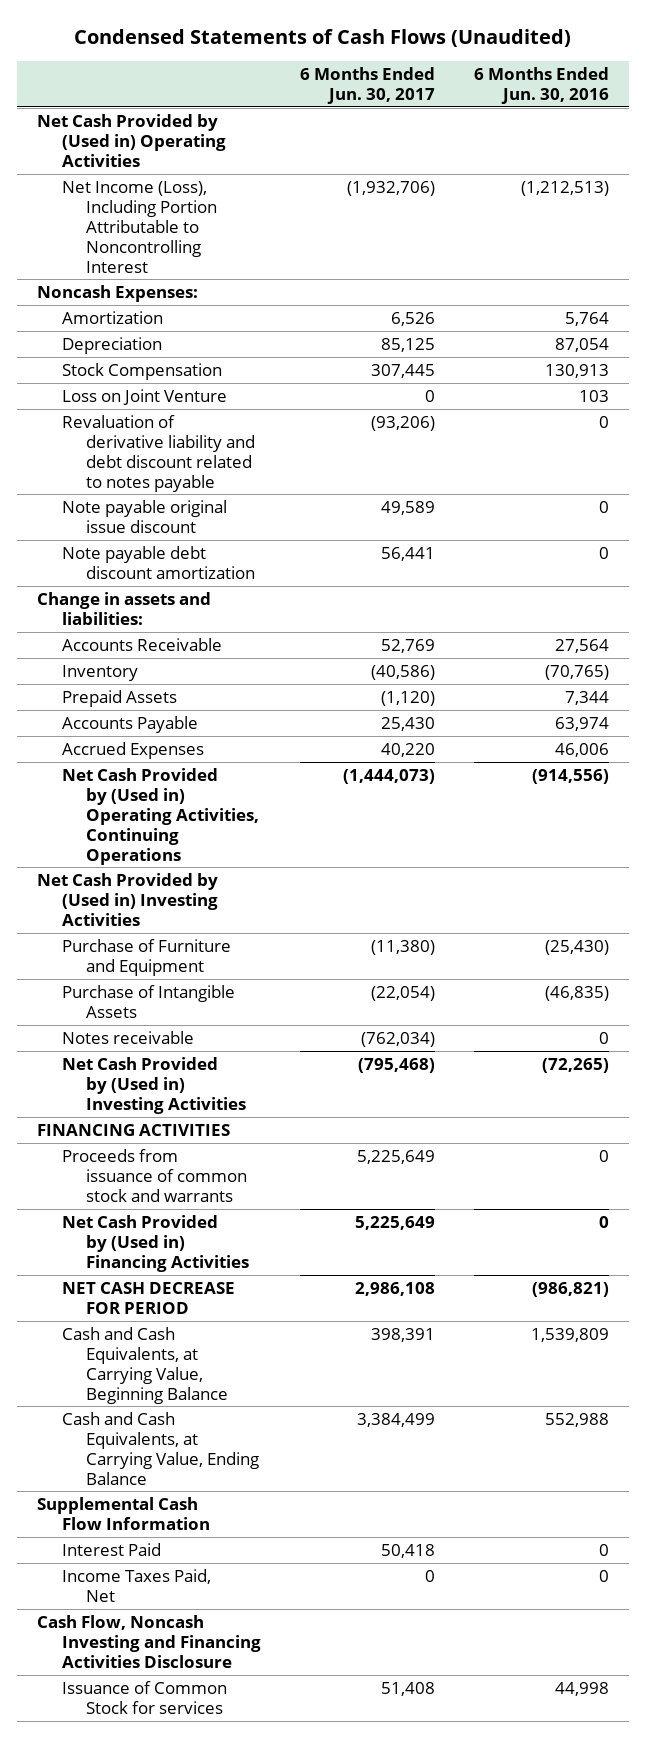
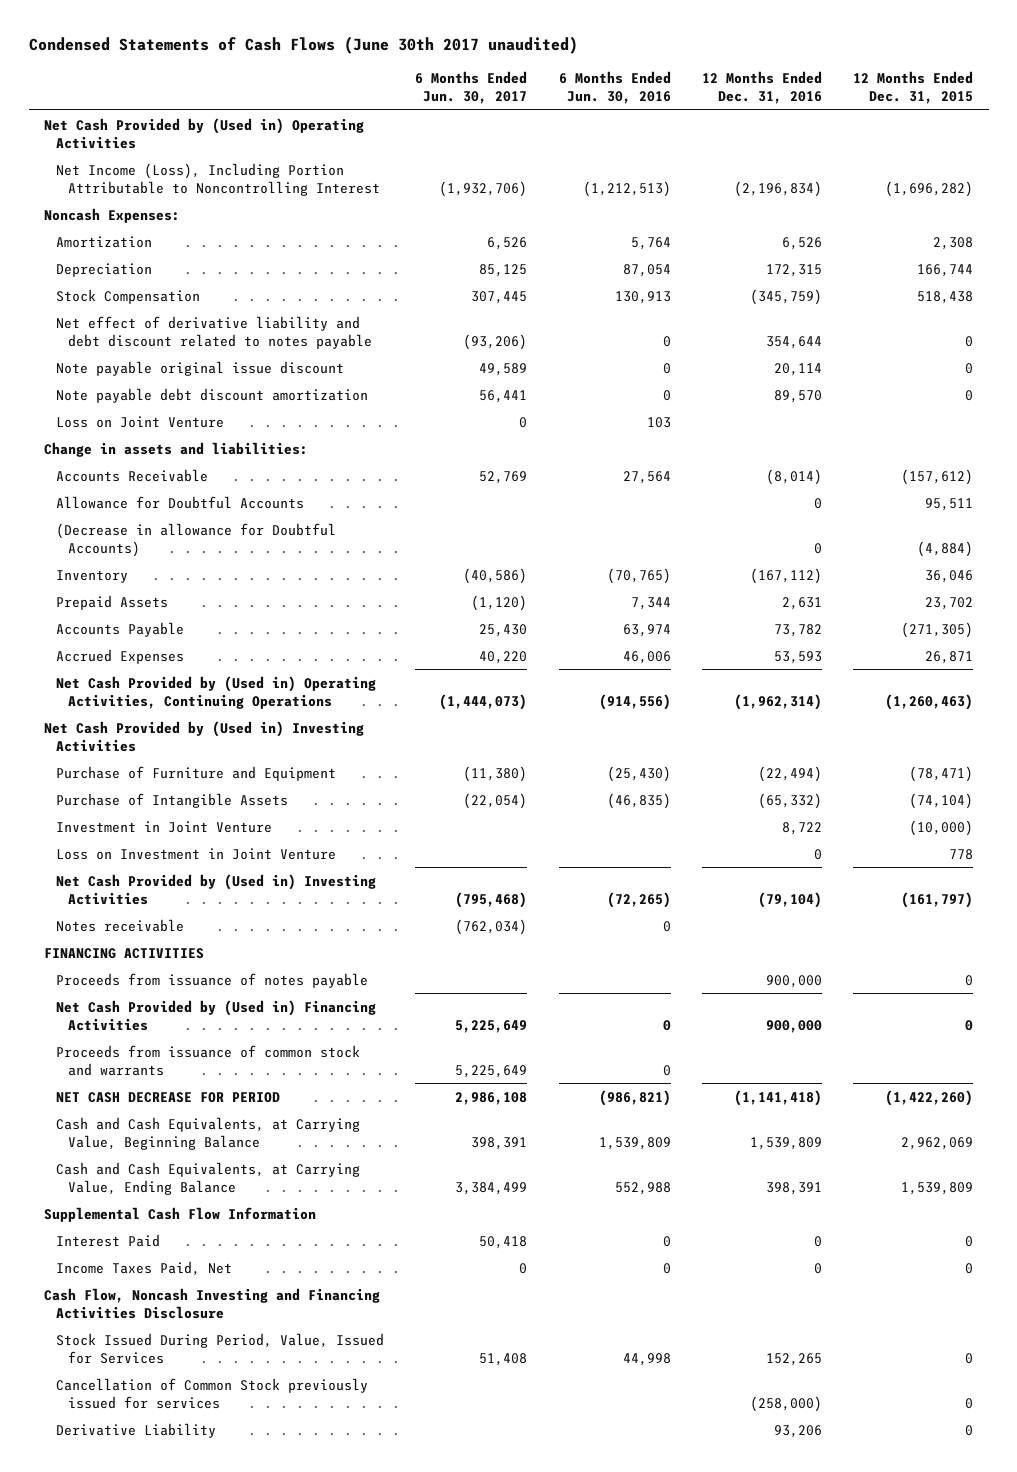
[74,29,572,48] Condensed Statements of Cash Flows (Unaudited) -> [28,36,578,55] Condensed Statements of Cash Flows (June 30th 2017 unaudited)
none -> [701,71,822,105] 12 Months Ended Dec. 31, 2016
none -> [853,71,974,105] 12 Months Ended Dec. 31, 2015
[61,414,256,492] Revaluation of derivative liability and debt discount related to notes payable -> [56,315,372,349] Net effect of derivative liability and debt discount related to notes payable
[61,388,227,405] Loss on Joint Venture -> [56,415,225,428] Loss on Joint Venture
none -> [56,495,305,509] Allowance for Doubtful Accounts
none -> [56,522,337,557] (Decrease in allowance for Doubtful Accounts)
none -> [56,820,273,833] Investment in Joint Venture
none -> [56,847,337,860] Loss on Investment in Joint Venture
[61,1030,194,1044] Notes receivable -> [56,918,185,932] Notes receivable
none -> [56,972,369,988] Proceeds from issuance of notes payable
[61,1148,248,1202] Proceeds from issuance of common stock and warrants -> [56,1044,361,1076] Proceeds from issuance of common stock and warrants
[61,1680,227,1714] Issuance of Common Stock for services -> [56,1332,385,1364] Stock Issued During Period, Value, Issued for Services
none -> [56,1377,369,1409] Cancellation of Common Stock previously issued for services
none -> [56,1422,217,1438] Derivative Liability

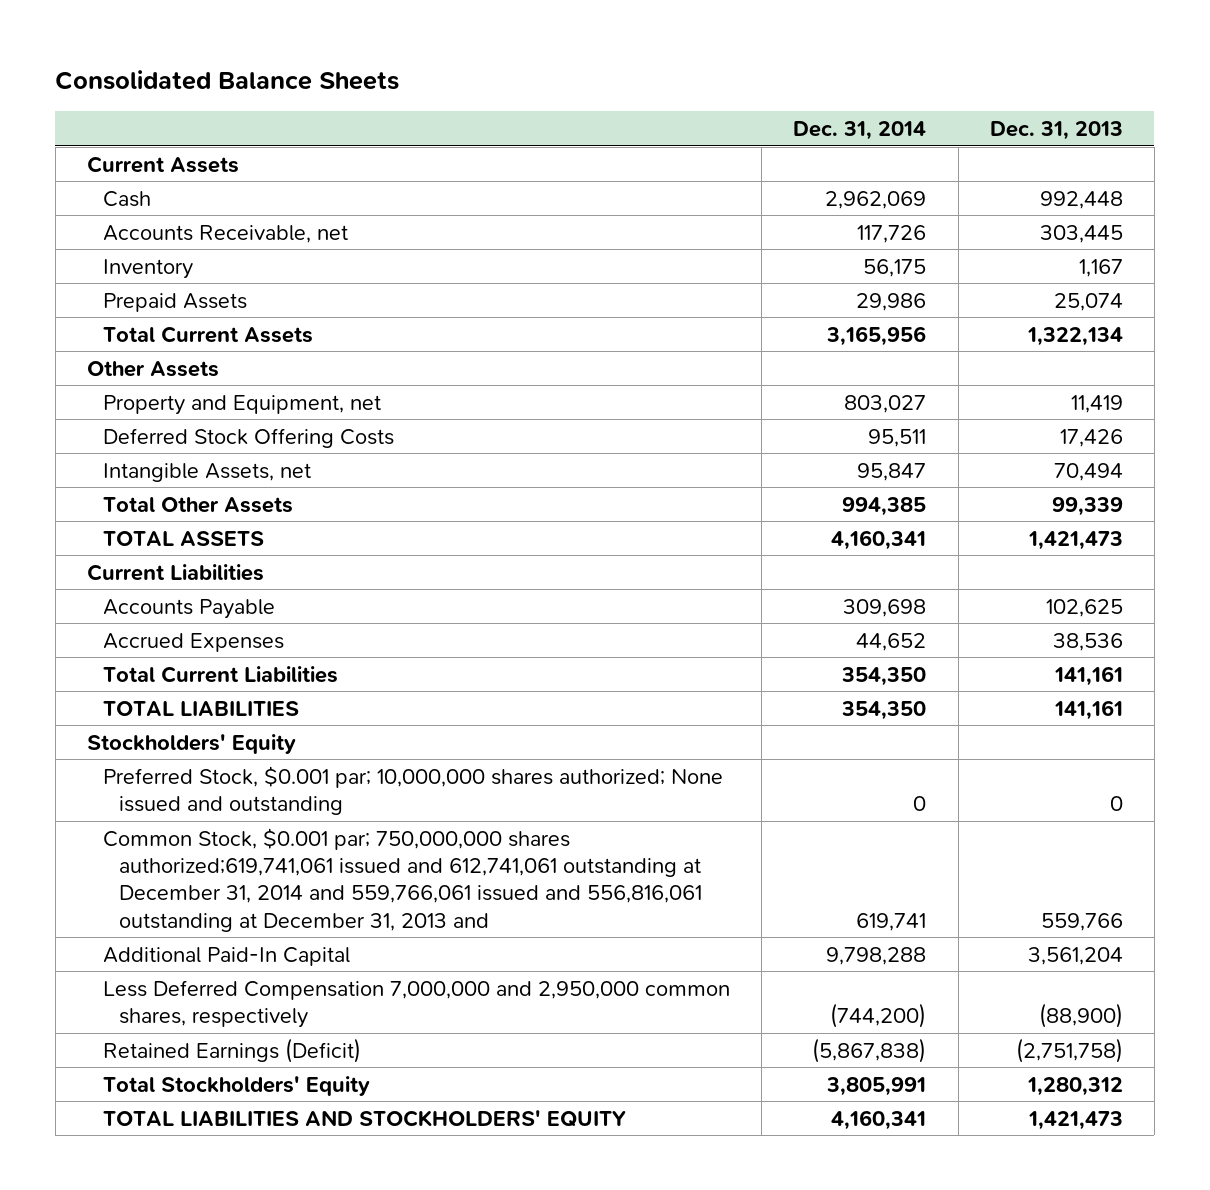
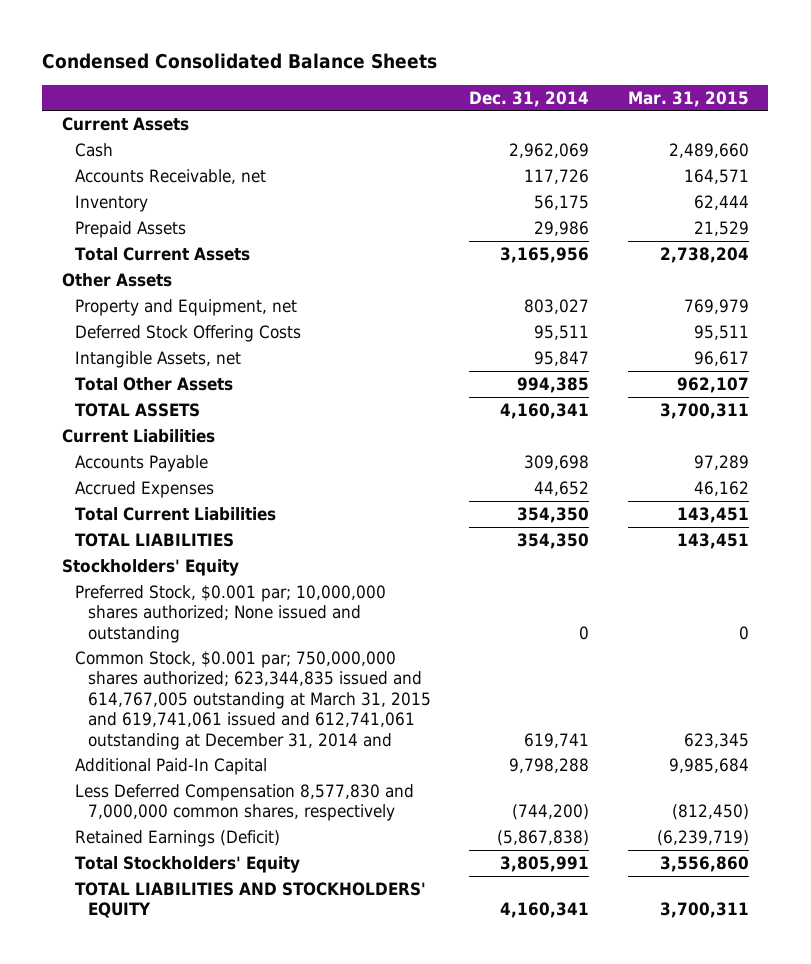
[55,70,400,91] Consolidated Balance Sheets -> [42,53,438,70] Condensed Consolidated Balance Sheets
[989,120,1123,140] Dec. 31, 2013 -> none
none -> [628,90,750,107] Mar. 31, 2015
[102,827,702,932] Common Stock, $0.001 par; 750,000,000 shares authorized;619,741,061 issued and 612,741,061 outstanding at December 31, 2014 and 559,766,061 issued and 556,816,061 outstanding at December 31, 2013 and -> [74,650,431,750] Common Stock, $0.001 par; 750,000,000 shares authorized; 623,344,835 issued and 614,767,005 outstanding at March 31, 2015 and 619,741,061 issued and 612,741,061 outstanding at December 31, 2014 and
[102,979,730,1028] Less Deferred Compensation 7,000,000 and 2,950,000 common shares, respectively -> [74,783,414,822] Less Deferred Compensation 8,577,830 and 7,000,000 common shares, respectively

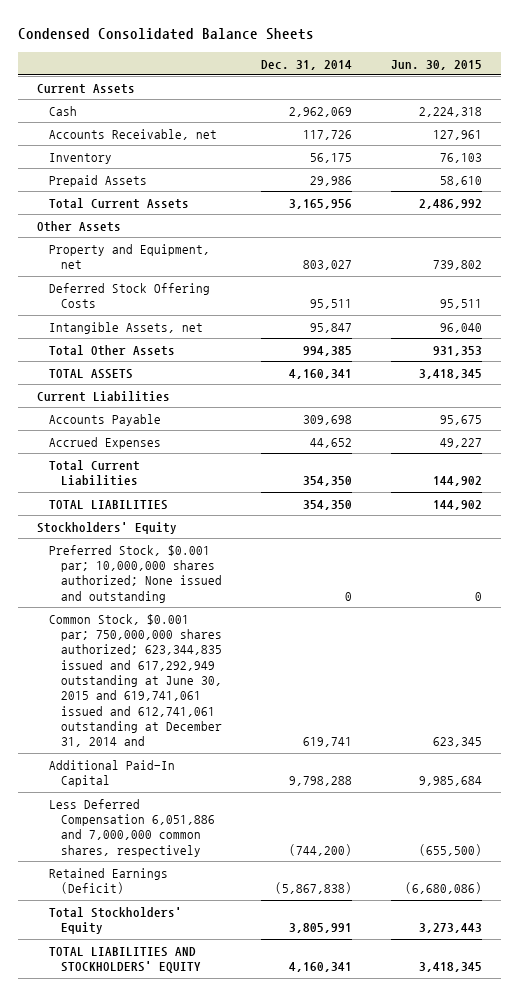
[628,90,750,107] Mar. 31, 2015 -> none
none -> [390,59,482,70] Jun. 30, 2015
[74,650,431,750] Common Stock, $0.001 par; 750,000,000 shares authorized; 623,344,835 issued and 614,767,005 outstanding at March 31, 2015 and 619,741,061 issued and 612,741,061 outstanding at December 31, 2014 and -> [49,613,223,748] Common Stock, $0.001 par; 750,000,000 shares authorized; 623,344,835 issued and 617,292,949 outstanding at June 30, 2015 and 619,741,061 issued and 612,741,061 outstanding at December 31, 2014 and
[74,783,414,822] Less Deferred Compensation 8,577,830 and 7,000,000 common shares, respectively -> [49,798,216,857] Less Deferred Compensation 6,051,886 and 7,000,000 common shares, respectively

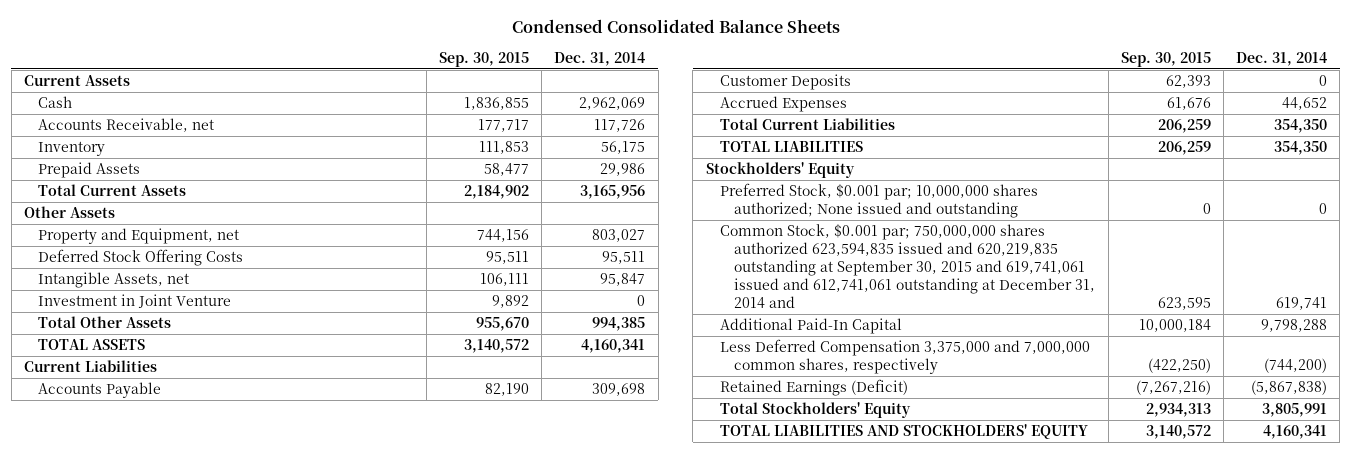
[390,59,482,70] Jun. 30, 2015 -> none
none -> [439,51,530,67] Sep. 30, 2015
none -> [38,293,232,308] Investment in Joint Venture
none -> [720,73,852,90] Customer Deposits
[49,613,223,748] Common Stock, $0.001 par; 750,000,000 shares authorized; 623,344,835 issued and 617,292,949 outstanding at June 30, 2015 and 619,741,061 issued and 612,741,061 outstanding at December 31, 2014 and -> [720,223,1096,309] Common Stock, $0.001 par; 750,000,000 shares authorized 623,594,835 issued and 620,219,835 outstanding at September 30, 2015 and 619,741,061 issued and 612,741,061 outstanding at December 31, 2014 and
[49,798,216,857] Less Deferred Compensation 6,051,886 and 7,000,000 common shares, respectively -> [720,338,1091,374] Less Deferred Compensation 3,375,000 and 7,000,000 common shares, respectively

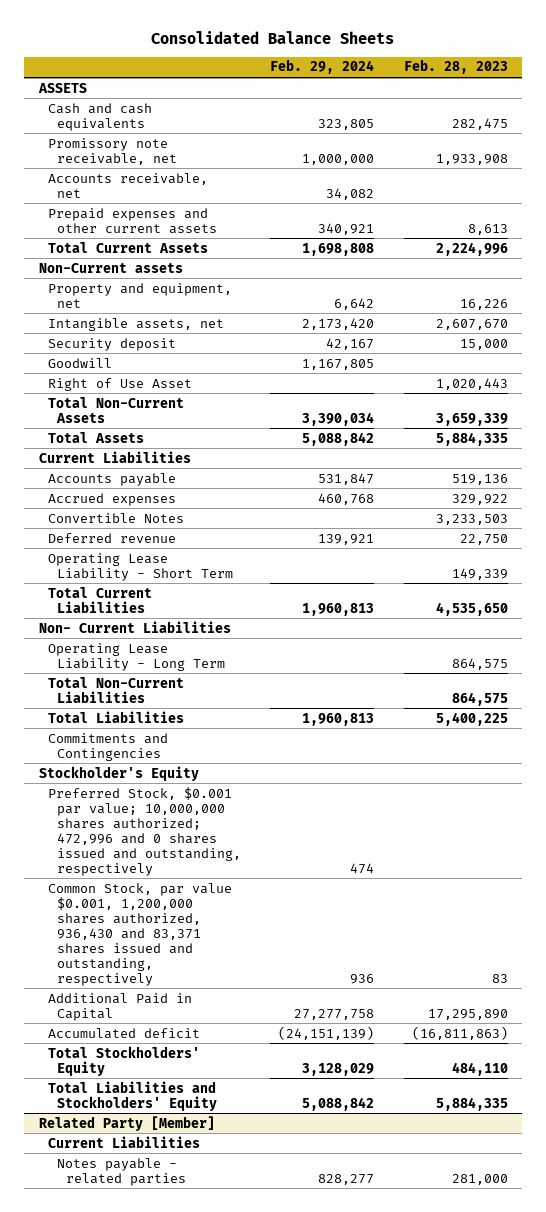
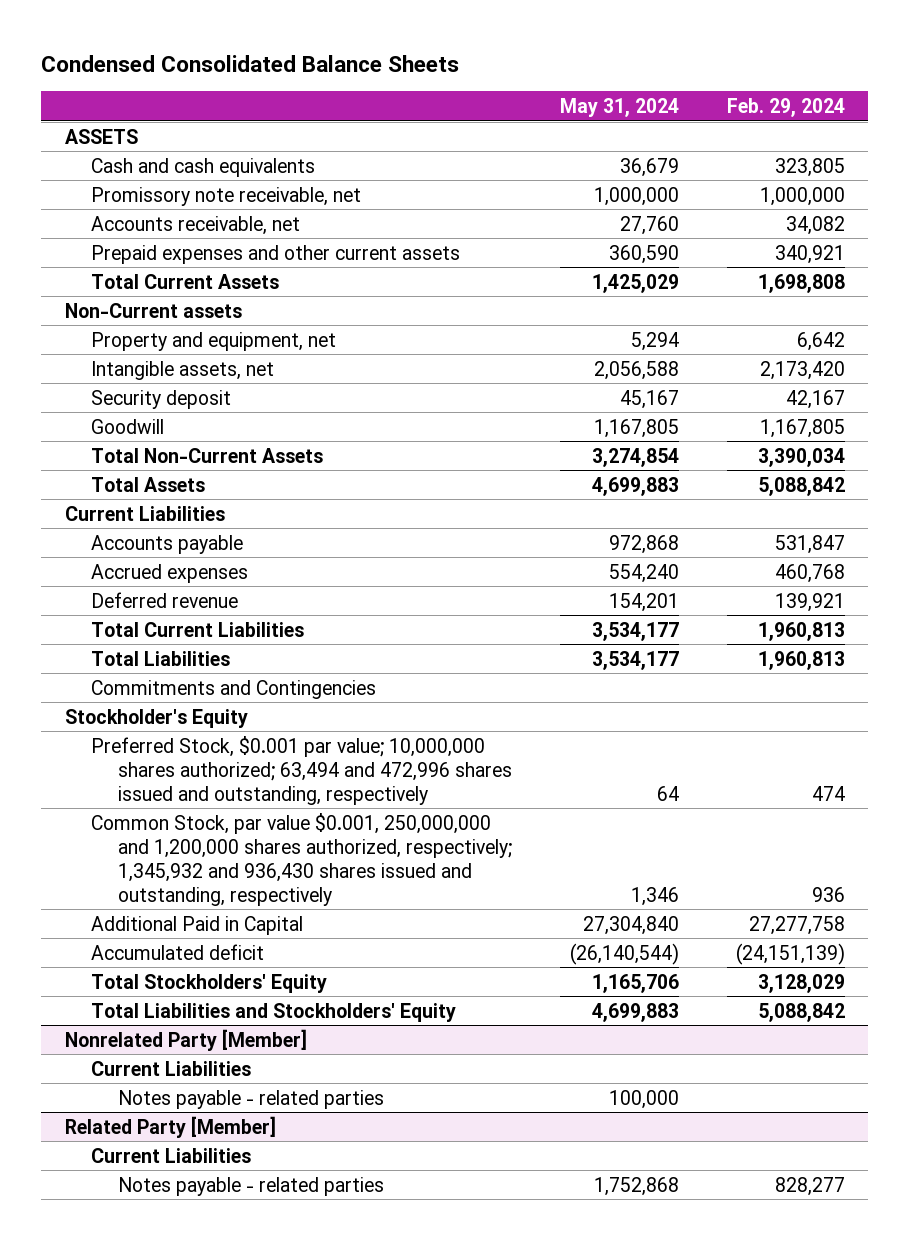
[151,30,395,44] Consolidated Balance Sheets -> [41,54,460,72] Condensed Consolidated Balance Sheets
[403,59,508,75] Feb. 28, 2023 -> none
none -> [559,98,679,118] May 31, 2024
[47,377,192,391] Right of Use Asset -> none
[47,512,184,523] Convertible Notes -> none
[47,552,233,581] Operating Lease Liability - Short Term -> none
[38,620,231,633] Non- Current Liabilities -> none
[47,642,225,671] Operating Lease Liability - Long Term -> none
[47,676,184,703] Total Non-Current Liabilities -> none
[47,786,241,876] Preferred Stock, $0.001 par value; 10,000,000 shares authorized; 472,996 and 0 shares issued and outstanding, respectively -> [91,735,513,805] Preferred Stock, $0.001 par value; 10,000,000 shares authorized; 63,494 and 472,996 shares issued and outstanding, respectively
[47,882,232,986] Common Stock, par value $0.001, 1,200,000 shares authorized, 936,430 and 83,371 shares issued and outstanding, respectively -> [91,812,513,906] Common Stock, par value $0.001, 250,000,000 and 1,200,000 shares authorized, respectively; 1,345,932 and 936,430 shares issued and outstanding, respectively
none -> [64,1028,307,1051] Nonrelated Party [Member]
none -> [91,1060,252,1076] Current Liabilities
none -> [118,1089,385,1109] Notes payable - related parties

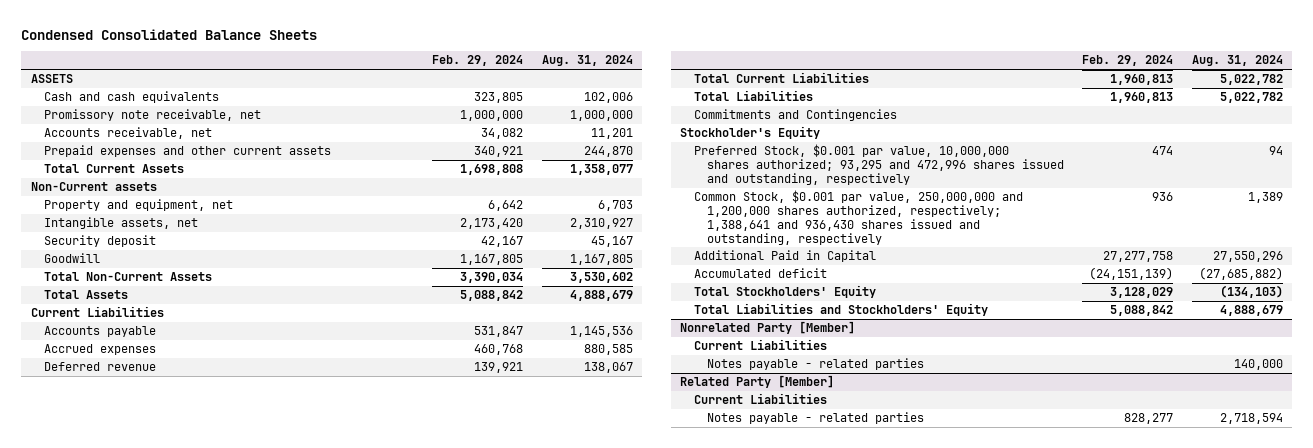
[559,98,679,118] May 31, 2024 -> none
none -> [541,55,633,67] Aug. 31, 2024
[91,735,513,805] Preferred Stock, $0.001 par value; 10,000,000 shares authorized; 63,494 and 472,996 shares issued and outstanding, respectively -> [693,144,1064,185] Preferred Stock, $0.001 par value, 10,000,000 shares authorized; 93,295 and 472,996 shares issued and outstanding, respectively
[91,812,513,906] Common Stock, par value $0.001, 250,000,000 and 1,200,000 shares authorized, respectively; 1,345,932 and 936,430 shares issued and outstanding, respectively -> [693,190,1023,245] Common Stock, $0.001 par value, 250,000,000 and 1,200,000 shares authorized, respectively; 1,388,641 and 936,430 shares issued and outstanding, respectively

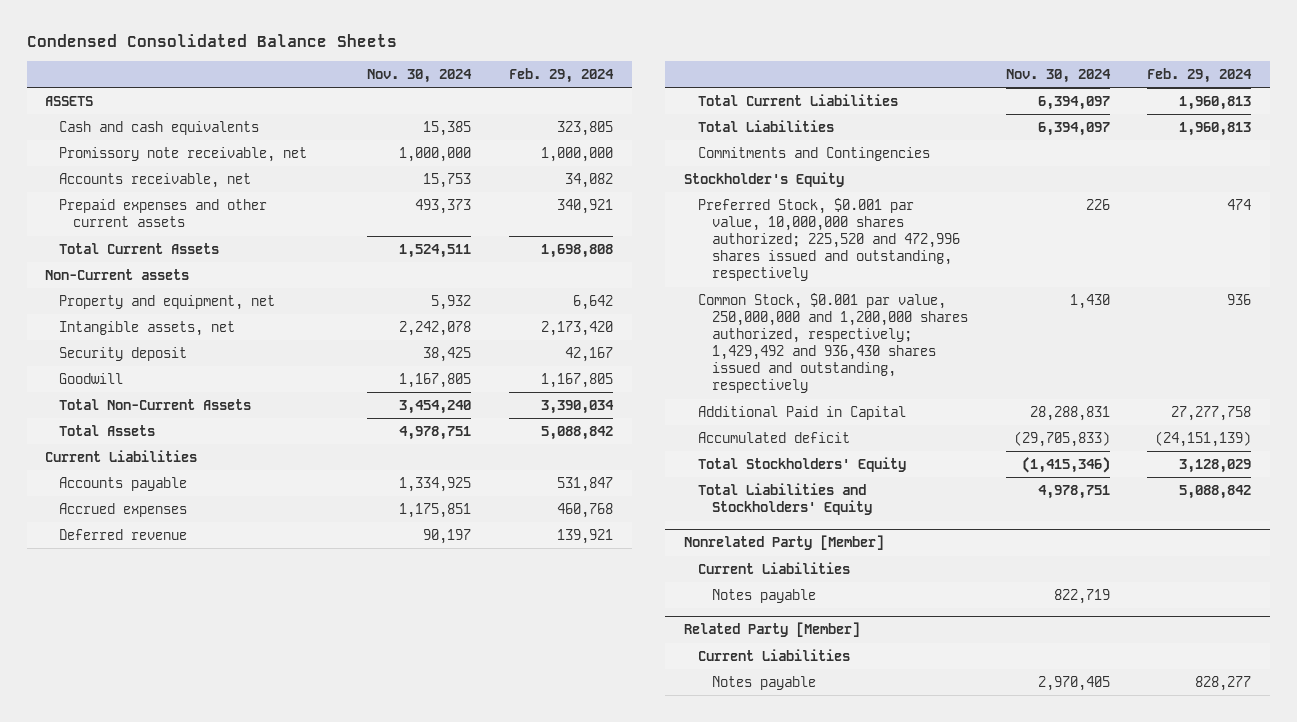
[541,55,633,67] Aug. 31, 2024 -> none
none -> [366,68,472,83] Nov. 30, 2024
[693,144,1064,185] Preferred Stock, $0.001 par value, 10,000,000 shares authorized; 93,295 and 472,996 shares issued and outstanding, respectively -> [697,197,960,282] Preferred Stock, $0.001 par value, 10,000,000 shares authorized; 225,520 and 472,996 shares issued and outstanding, respectively
[693,190,1023,245] Common Stock, $0.001 par value, 250,000,000 and 1,200,000 shares authorized, respectively; 1,388,641 and 936,430 shares issued and outstanding, respectively -> [697,292,968,394] Common Stock, $0.001 par value, 250,000,000 and 1,200,000 shares authorized, respectively; 1,429,492 and 936,430 shares issued and outstanding, respectively
[706,358,924,371] Notes payable - related parties -> [711,588,816,603] Notes payable
[706,412,924,425] Notes payable - related parties -> [711,675,816,690] Notes payable

